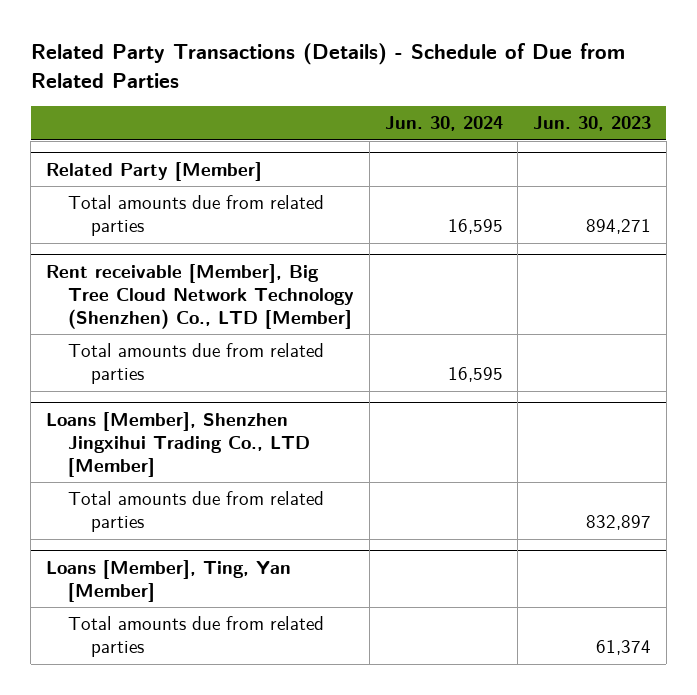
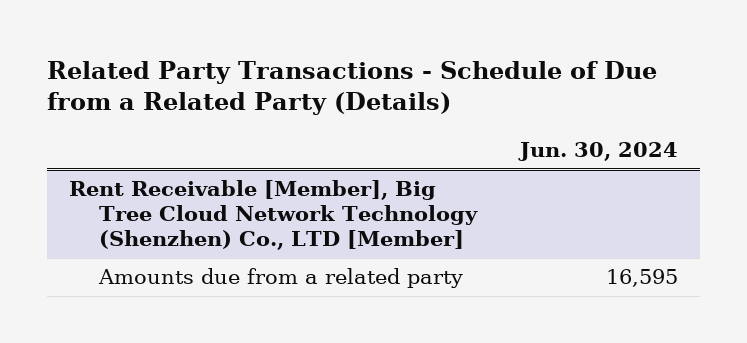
[30,43,625,88] Related Party Transactions (Details) - Schedule of Due from Related Parties -> [47,60,658,116] Related Party Transactions - Schedule of Due from a Related Party (Details)
[533,116,652,132] Jun. 30, 2023 -> none
[46,161,263,181] Related Party [Member] -> none
[68,195,325,237] Total amounts due from related parties -> none
[46,411,311,477] Loans [Member], Shenzhen Jingxihui Trading Co., LTD [Member] -> none
[68,491,325,533] Total amounts due from related parties -> none
[46,559,292,602] Loans [Member], Ting, Yan [Member] -> none
[68,616,325,658] Total amounts due from related parties -> none
[46,263,355,329] Rent receivable [Member], Big Tree Cloud Network Technology (Shenzhen) Co., LTD [Member] -> [68,180,478,250] Rent Receivable [Member], Big Tree Cloud Network Technology (Shenzhen) Co., LTD [Member]
[68,343,325,385] Total amounts due from related parties -> [97,268,463,289] Amounts due from a related party

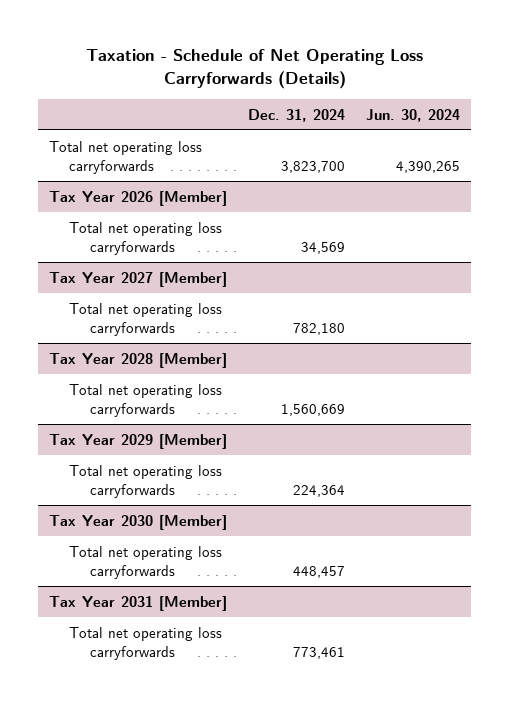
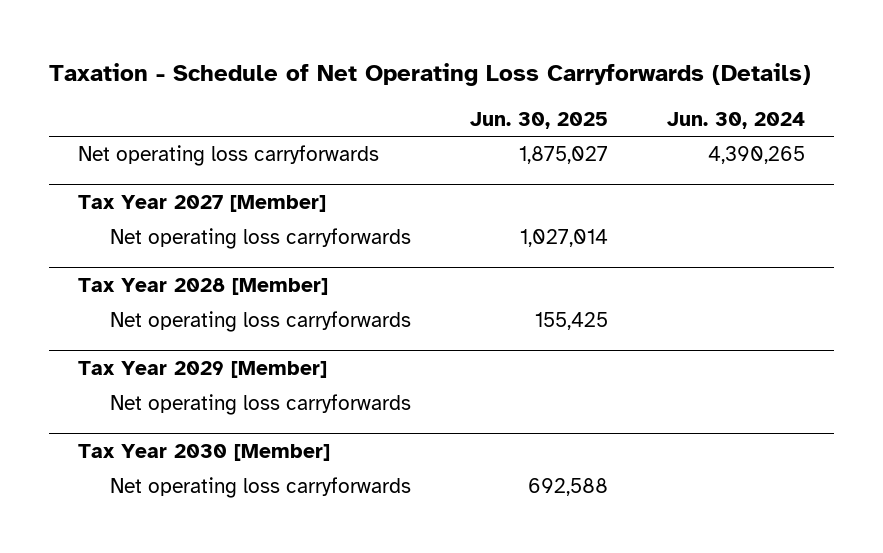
[248,108,346,122] Dec. 31, 2024 -> none
none -> [469,111,608,129] Jun. 30, 2025
[48,190,227,206] Tax Year 2026 [Member] -> none
[69,221,223,255] Total net operating loss carryforwards -> none
[48,140,202,174] Total net operating loss carryforwards -> [78,145,380,167] Net operating loss carryforwards
[69,302,223,336] Total net operating loss carryforwards -> [109,228,411,250] Net operating loss carryforwards
[69,383,223,417] Total net operating loss carryforwards -> [109,311,411,333] Net operating loss carryforwards
[69,464,223,498] Total net operating loss carryforwards -> [109,394,411,416] Net operating loss carryforwards
[48,595,227,611] Tax Year 2031 [Member] -> none
[69,626,223,660] Total net operating loss carryforwards -> none
[69,545,223,579] Total net operating loss carryforwards -> [109,477,411,499] Net operating loss carryforwards

